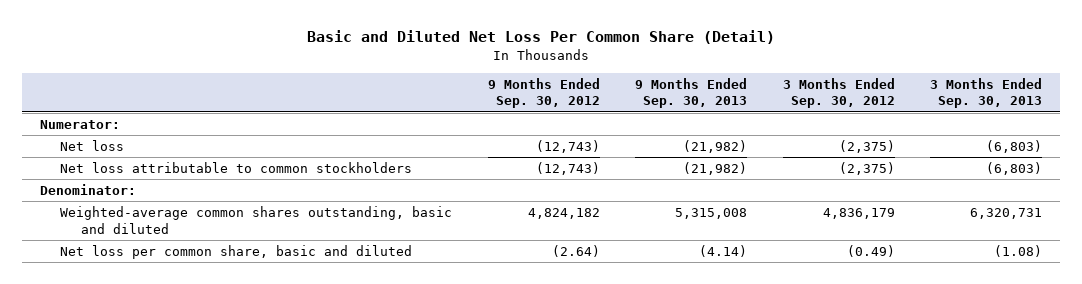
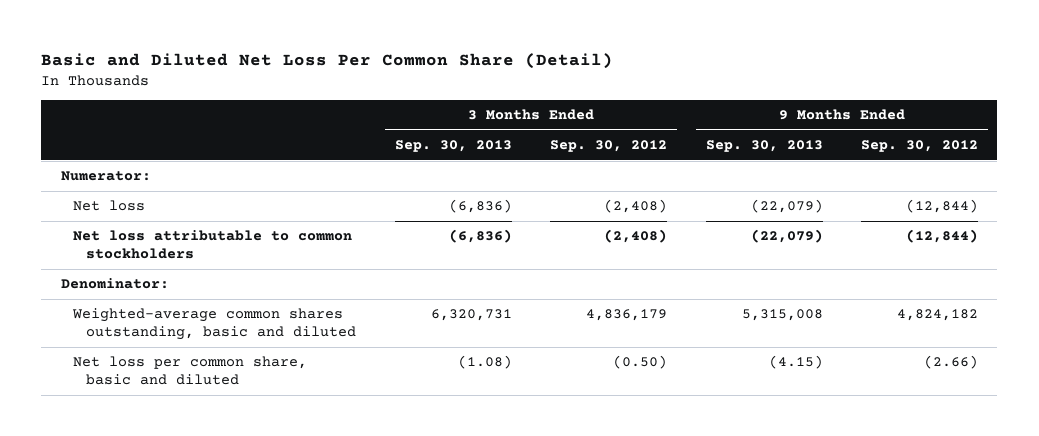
[535,139,600,153] (12,743) -> [906,199,979,214] (12,844)
[683,139,748,153] (21,982) -> [750,199,823,214] (22,079)
[838,139,895,153] (2,375) -> [604,199,668,214] (2,408)
[986,139,1043,153] (6,803) -> [448,199,512,214] (6,836)
[535,161,600,175] (12,743) -> [906,229,979,244] (12,844)
[683,161,748,175] (21,982) -> [750,229,823,244] (22,079)
[838,161,895,175] (2,375) -> [604,229,668,244] (2,408)
[986,161,1043,175] (6,803) -> [448,229,512,244] (6,836)
[551,244,600,257] (2.64) -> [924,355,979,370] (2.66)
[699,244,748,257] (4.14) -> [768,355,823,370] (4.15)
[846,244,895,257] (0.49) -> [613,355,668,370] (0.50)

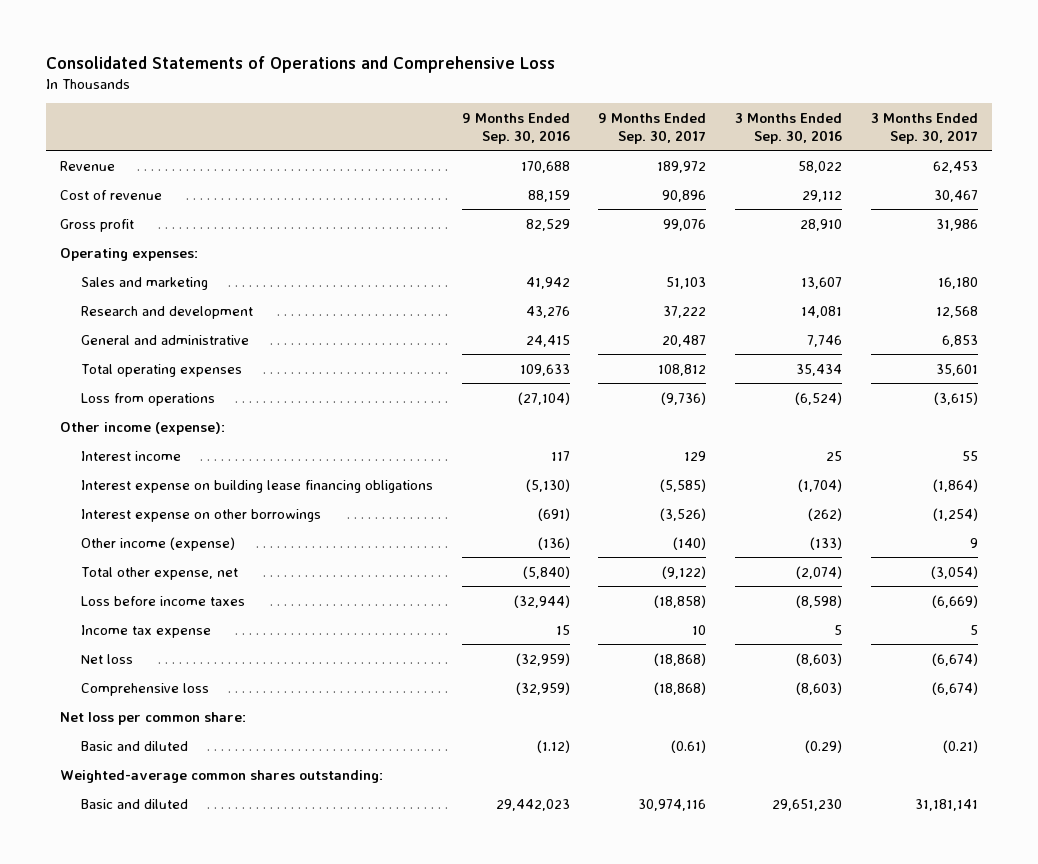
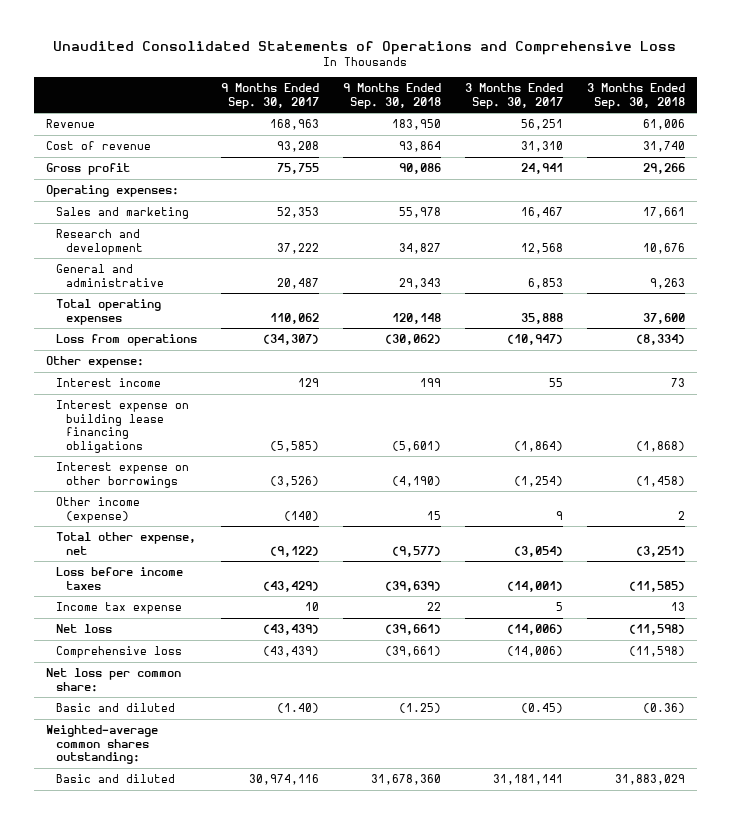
[46,55,556,73] Consolidated Statements of Operations and Comprehensive Loss -> [53,40,677,55] Unaudited Consolidated Statements of Operations and Comprehensive Loss
[461,112,570,144] 9 Months Ended Sep. 30, 2016 -> none
[735,112,843,144] 3 Months Ended Sep. 30, 2016 -> none
none -> [342,83,441,109] 9 Months Ended Sep. 30, 2018
none -> [586,83,685,109] 3 Months Ended Sep. 30, 2018
[657,160,707,173] 189,972 -> [269,119,319,131] 168,963
[932,160,978,173] 62,453 -> [520,119,563,131] 56,251
[662,189,707,202] 90,896 -> [276,141,319,153] 93,208
[933,189,978,202] 30,467 -> [520,141,563,153] 31,310
[663,218,707,231] 99,076 -> [276,163,319,175] 75,755
[935,218,978,231] 31,986 -> [520,163,563,175] 24,941
[666,276,707,289] 51,103 -> [276,207,319,219] 52,353
[937,276,978,289] 16,180 -> [520,207,563,219] 16,467
[658,363,707,376] 108,812 -> [269,312,319,324] 110,062
[935,363,978,376] 35,601 -> [520,312,563,324] 35,888
[661,391,707,405] (9,736) -> [262,334,319,346] (34,307)
[933,391,978,405] (3,615) -> [506,334,563,346] (10,947)
[60,421,226,435] Other income (expense): -> [45,356,144,369] Other expense:
[654,594,707,608] (18,858) -> [262,580,319,592] (43,429)
[931,594,978,608] (6,669) -> [506,580,563,592] (14,001)
[654,652,707,666] (18,868) -> [262,624,319,636] (43,439)
[931,652,978,666] (6,674) -> [506,624,563,636] (14,006)
[654,681,707,695] (18,868) -> [262,646,319,658] (43,439)
[931,681,978,695] (6,674) -> [506,646,563,658] (14,006)
[671,739,707,753] (0.61) -> [276,703,319,714] (1.40)
[942,739,978,753] (0.21) -> [520,703,563,714] (0.45)

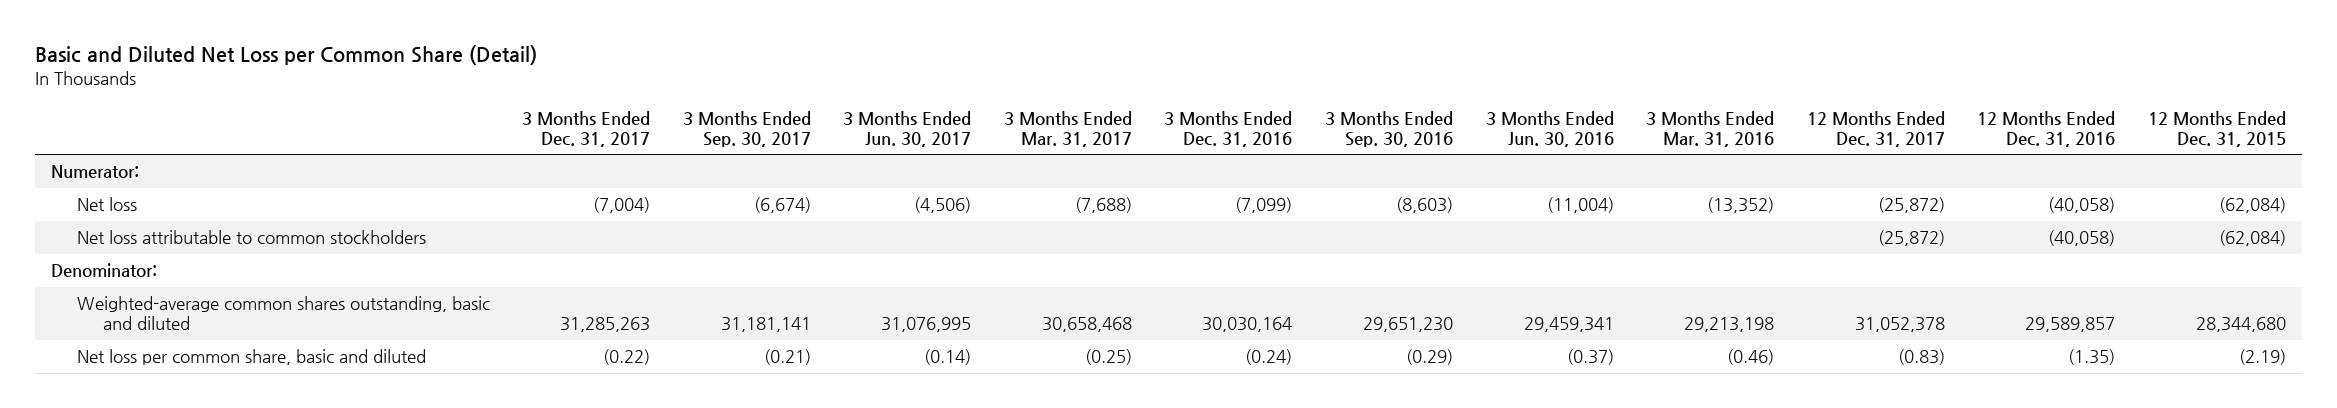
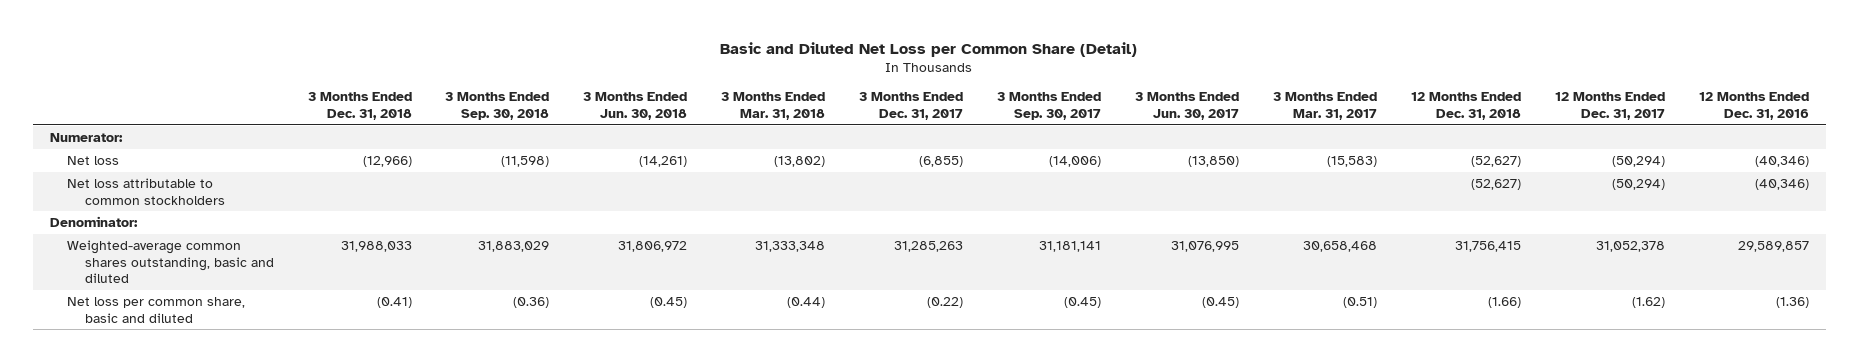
[1164,110,1293,147] 3 Months Ended Dec. 31, 2016 -> none
[1325,110,1454,147] 3 Months Ended Sep. 30, 2016 -> none
[1485,110,1614,147] 3 Months Ended Jun. 30, 2016 -> none
[1646,110,1775,147] 3 Months Ended Mar. 31, 2016 -> none
[2147,110,2286,147] 12 Months Ended Dec. 31, 2015 -> none
none -> [307,92,412,121] 3 Months Ended Dec. 31, 2018
none -> [445,92,550,121] 3 Months Ended Sep. 30, 2018
none -> [583,92,688,121] 3 Months Ended Jun. 30, 2018
none -> [721,92,826,121] 3 Months Ended Mar. 31, 2018
none -> [1410,92,1521,121] 12 Months Ended Dec. 31, 2018
[593,197,651,214] (7,004) -> [919,155,964,167] (6,855)
[753,197,811,214] (6,674) -> [1049,155,1102,167] (14,006)
[914,197,972,214] (4,506) -> [1188,155,1240,167] (13,850)
[1074,197,1132,214] (7,688) -> [1327,155,1378,167] (15,583)
[1877,197,1945,214] (25,872) -> [1611,155,1665,167] (50,294)
[2048,197,2116,214] (40,058) -> [1754,155,1809,167] (40,346)
[1877,230,1945,247] (25,872) -> [1611,178,1665,190] (50,294)
[2048,230,2116,247] (40,058) -> [1754,178,1809,190] (40,346)
[763,349,811,366] (0.21) -> [1064,296,1102,308] (0.45)
[924,349,972,366] (0.14) -> [1202,296,1240,308] (0.45)
[1084,349,1132,366] (0.25) -> [1343,296,1378,308] (0.51)
[1897,349,1945,366] (0.83) -> [1631,296,1665,308] (1.62)
[2068,349,2116,366] (1.35) -> [1775,296,1809,308] (1.36)

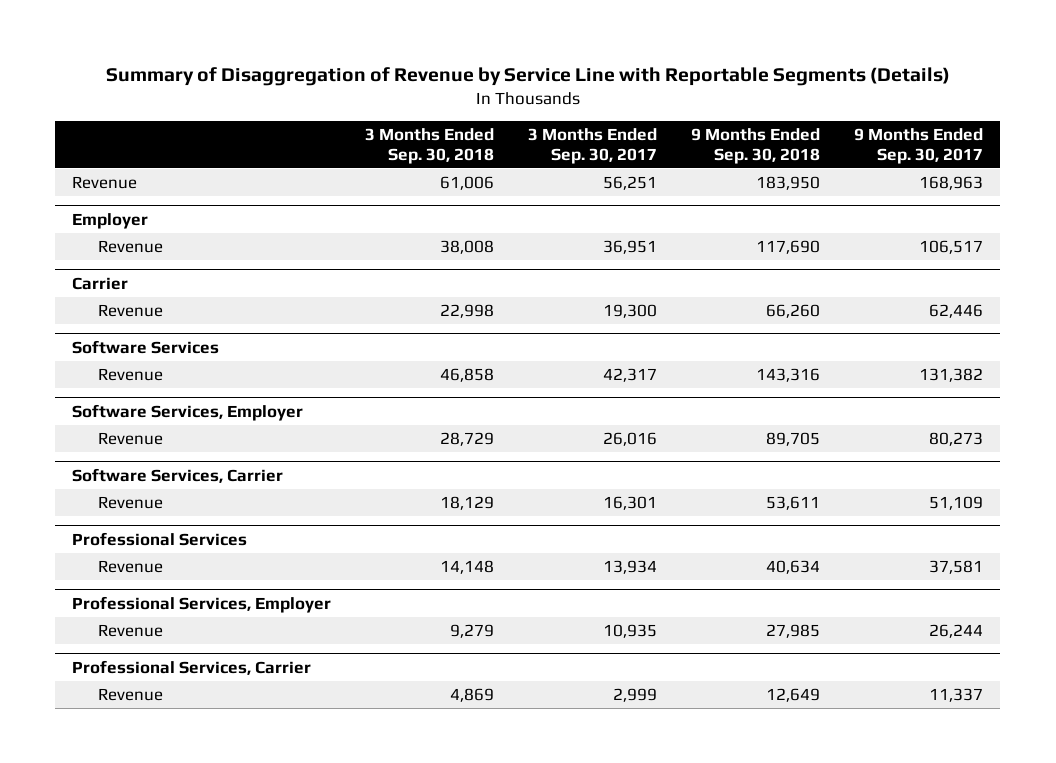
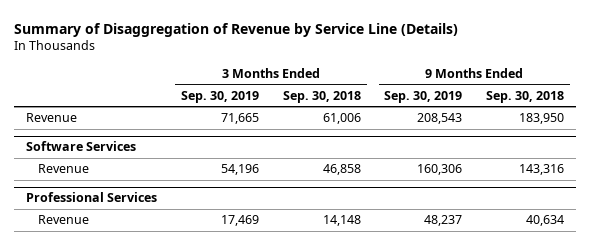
[105,67,950,87] Summary of Disaggregation of Revenue by Service Line with Reportable Segments (Details) -> [14,22,459,37] Summary of Disaggregation of Revenue by Service Line (Details)
[528,128,658,164] 3 Months Ended Sep. 30, 2017 -> none
[854,128,984,164] 9 Months Ended Sep. 30, 2017 -> none
none -> [180,90,259,103] Sep. 30, 2019
none -> [384,90,463,103] Sep. 30, 2019
[72,212,149,229] Employer -> none
[97,239,163,253] Revenue -> none
[72,276,129,290] Carrier -> none
[97,303,163,317] Revenue -> none
[72,403,304,421] Software Services, Employer -> none
[97,431,163,445] Revenue -> none
[72,467,284,483] Software Services, Carrier -> none
[97,495,163,509] Revenue -> none
[72,595,332,613] Professional Services, Employer -> none
[97,623,163,637] Revenue -> none
[72,659,312,675] Professional Services, Carrier -> none
[97,687,163,701] Revenue -> none

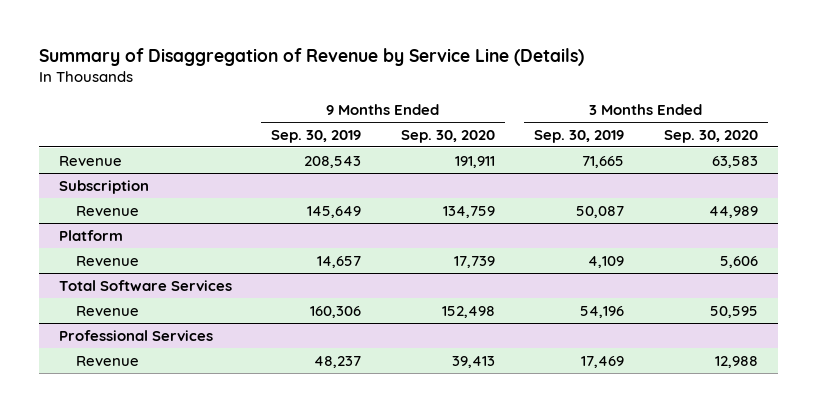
[282,90,361,103] Sep. 30, 2018 -> none
[486,90,565,103] Sep. 30, 2018 -> none
none -> [400,129,495,143] Sep. 30, 2020
none -> [663,129,758,143] Sep. 30, 2020
none -> [58,179,149,194] Subscription
none -> [75,205,139,216] Revenue
none -> [58,229,123,241] Platform
none -> [75,255,139,266] Revenue
[26,141,137,152] Software Services -> [58,279,232,291] Total Software Services

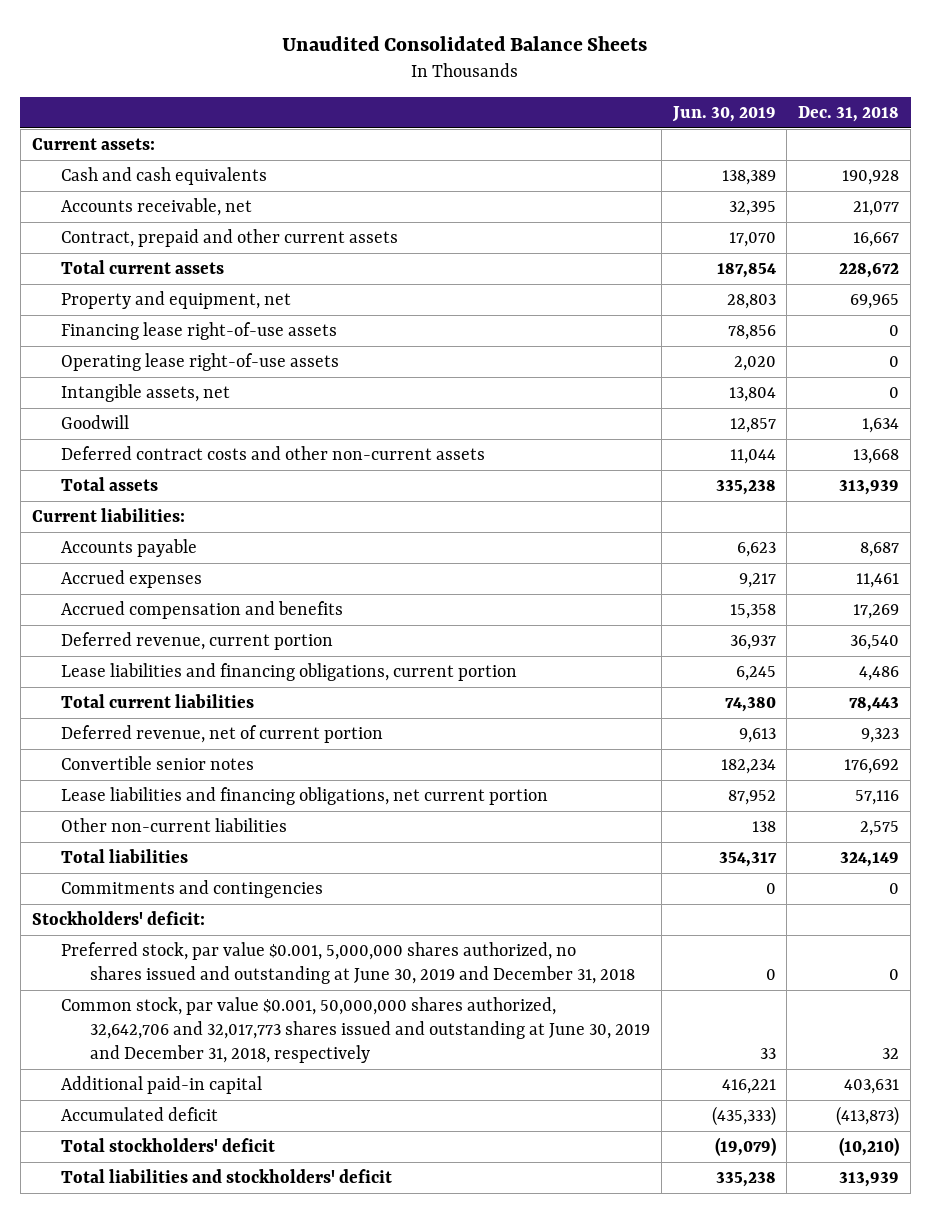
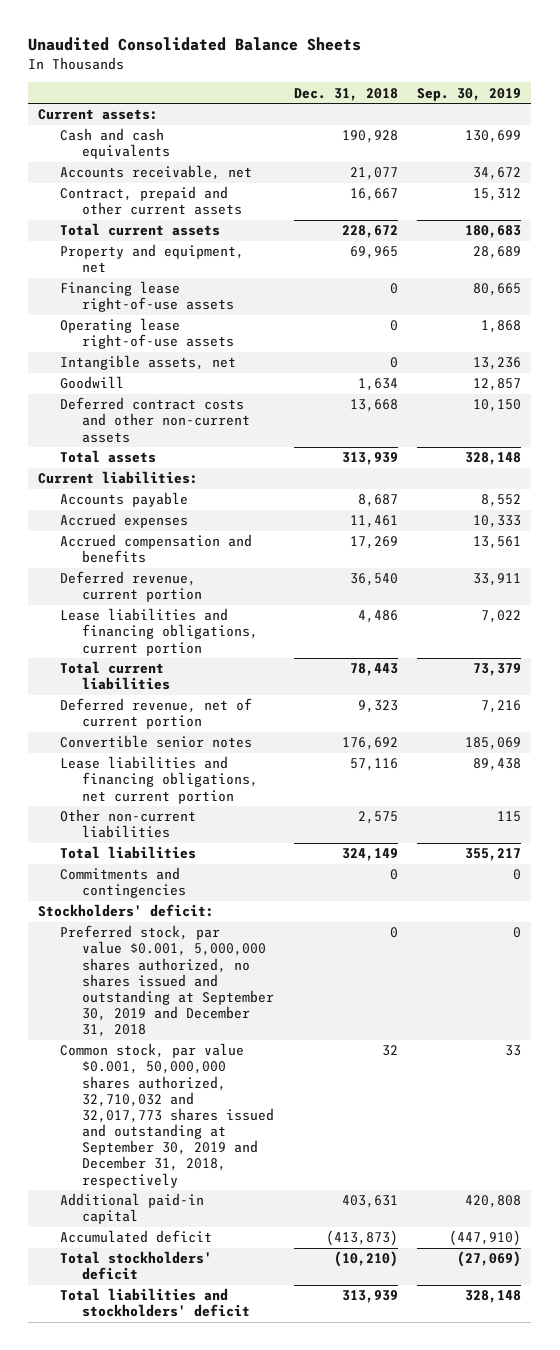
[671,105,776,122] Jun. 30, 2019 -> none
none -> [417,87,522,101] Sep. 30, 2019
[60,942,635,985] Preferred stock, par value $0.001, 5,000,000 shares authorized, no shares issued and outstanding at June 30, 2019 and December 31, 2018 -> [60,925,274,1038] Preferred stock, par value $0.001, 5,000,000 shares authorized, no shares issued and outstanding at September 30, 2019 and December 31, 2018
[60,997,650,1064] Common stock, par value $0.001, 50,000,000 shares authorized, 32,642,706 and 32,017,773 shares issued and outstanding at June 30, 2019 and December 31, 2018, respectively -> [60,1043,274,1188] Common stock, par value $0.001, 50,000,000 shares authorized, 32,710,032 and 32,017,773 shares issued and outstanding at September 30, 2019 and December 31, 2018, respectively

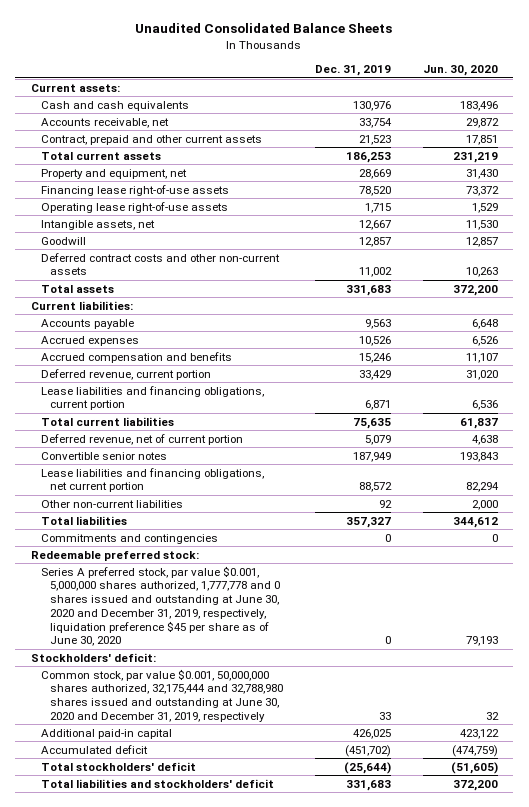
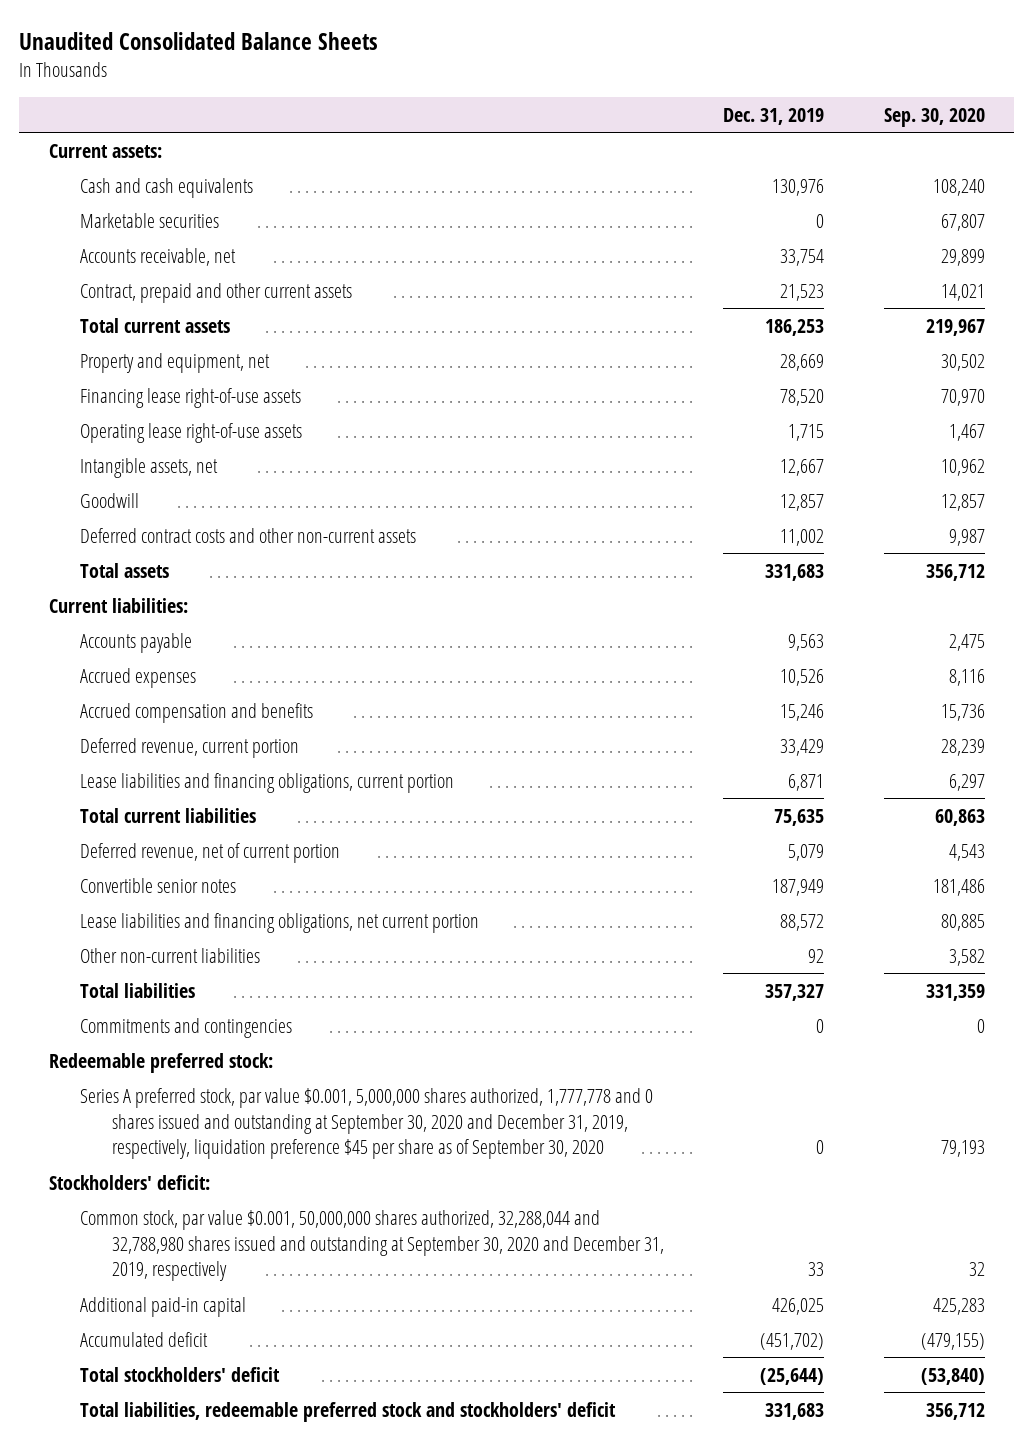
[422,65,498,77] Jun. 30, 2020 -> none
none -> [883,108,985,128] Sep. 30, 2020
none -> [80,212,220,228] Marketable securities
[40,565,281,647] Series A preferred stock, par value $0.001, 5,000,000 shares authorized, 1,777,778 and 0 shares issued and outstanding at June 30, 2020 and December 31, 2019, respectively, liquidation preference $45 per share as of June 30, 2020 -> [80,1087,654,1160] Series A preferred stock, par value $0.001, 5,000,000 shares authorized, 1,777,778 and 0 shares issued and outstanding at September 30, 2020 and December 31, 2019, respectively, liquidation preference $45 per share as of September 30, 2020
[40,668,284,722] Common stock, par value $0.001, 50,000,000 shares authorized, 32,175,444 and 32,788,980 shares issued and outstanding at June 30, 2020 and December 31, 2019, respectively -> [80,1209,664,1282] Common stock, par value $0.001, 50,000,000 shares authorized, 32,288,044 and 32,788,980 shares issued and outstanding at September 30, 2020 and December 31, 2019, respectively
[40,778,274,788] Total liabilities and stockholders' deficit -> [80,1401,617,1422] Total liabilities, redeemable preferred stock and stockholders' deficit

